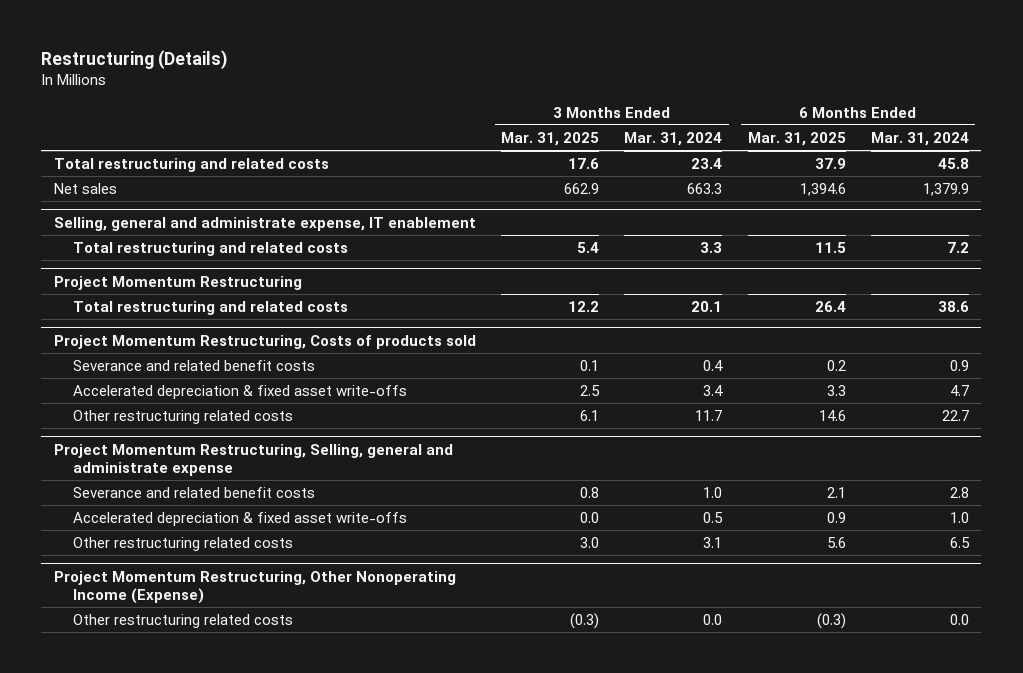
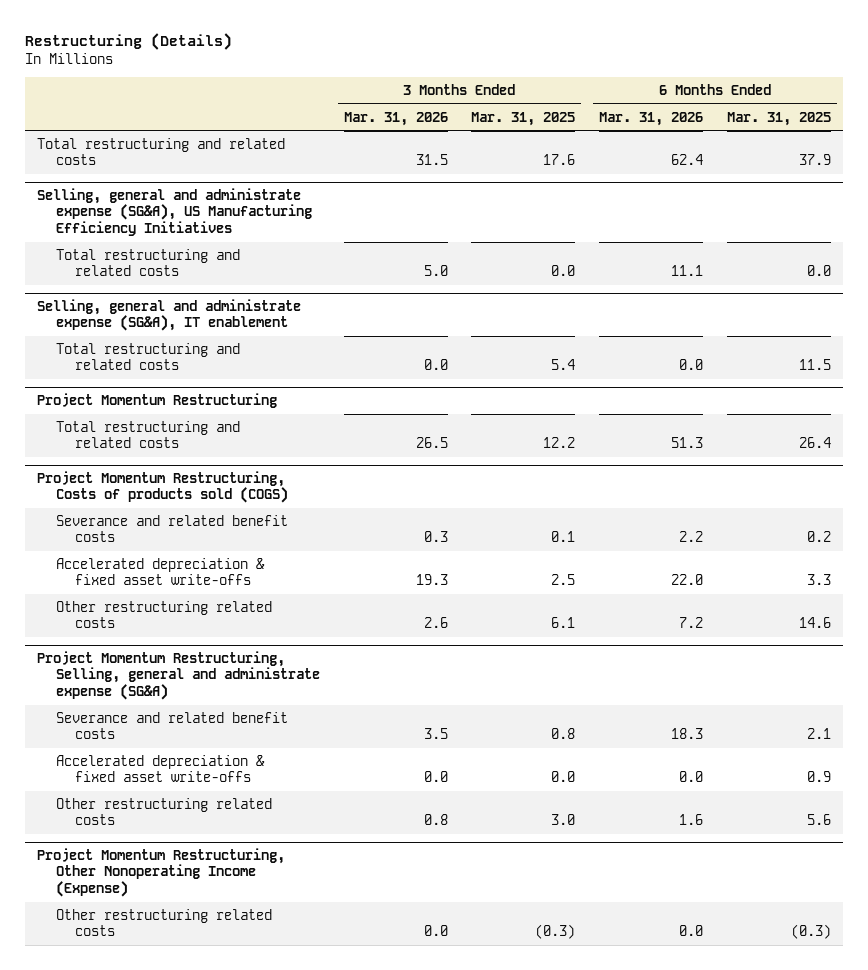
[624,131,723,146] Mar. 31, 2024 -> none
[870,131,969,146] Mar. 31, 2024 -> none
none -> [343,111,448,126] Mar. 31, 2026
none -> [598,111,703,126] Mar. 31, 2026
[53,182,117,194] Net sales -> none
none -> [37,188,312,236] Selling, general and administrate expense (SG&A), US Manufacturing Efficiency Initiatives
none -> [55,248,240,277] Total restructuring and related costs
[53,216,476,231] Selling, general and administrate expense, IT enablement -> [37,299,302,332] Selling, general and administrate expense (SG&A), IT enablement
[53,334,476,349] Project Momentum Restructuring, Costs of products sold -> [37,471,288,504] Project Momentum Restructuring, Costs of products sold (COGS)
[53,443,453,476] Project Momentum Restructuring, Selling, general and administrate expense -> [37,651,320,700] Project Momentum Restructuring, Selling, general and administrate expense (SG&A)

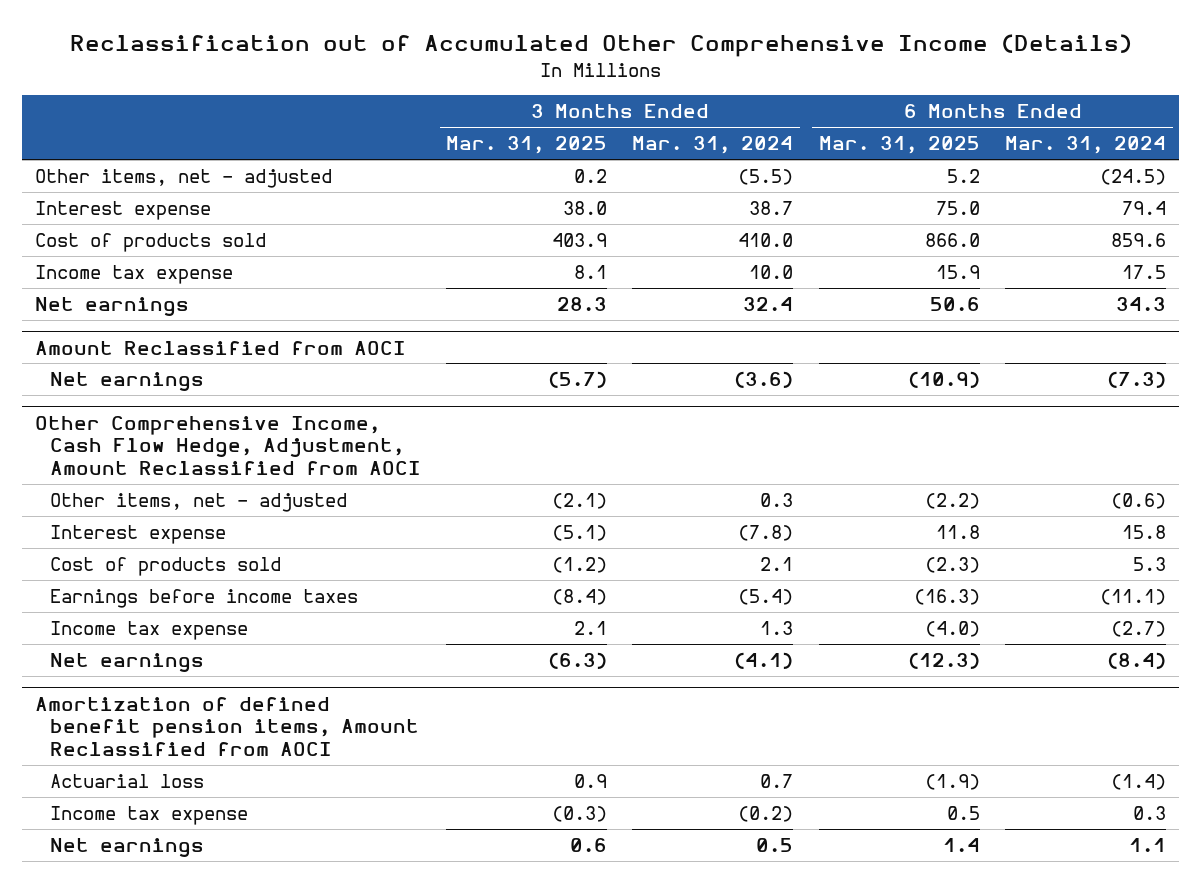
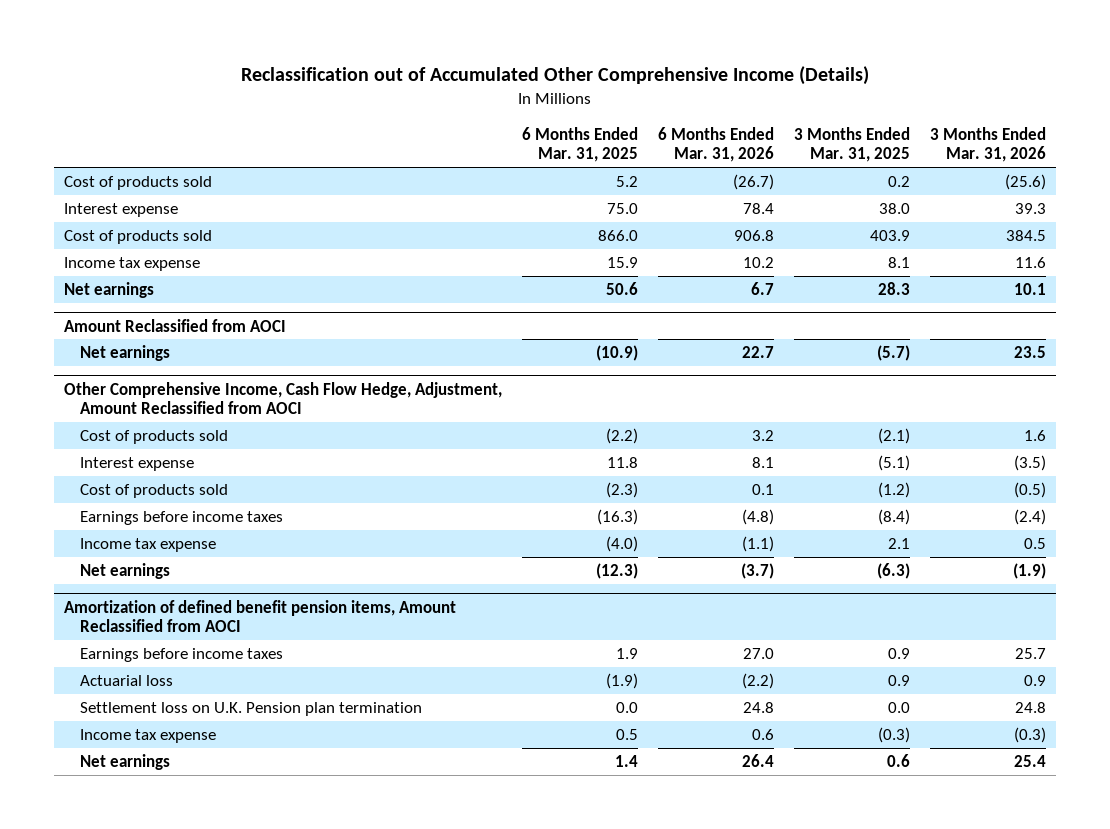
[632,136,794,155] Mar. 31, 2024 -> none
[1005,136,1167,155] Mar. 31, 2024 -> none
none -> [658,126,775,163] 6 Months Ended Mar. 31, 2026
none -> [930,126,1047,163] 3 Months Ended Mar. 31, 2026
[34,169,332,189] Other items, net - adjusted -> [64,175,213,190] Cost of products sold
[49,493,347,513] Other items, net - adjusted -> [79,429,228,444] Cost of products sold
none -> [79,647,283,662] Earnings before income taxes
none -> [79,701,422,716] Settlement loss on U.K. Pension plan termination

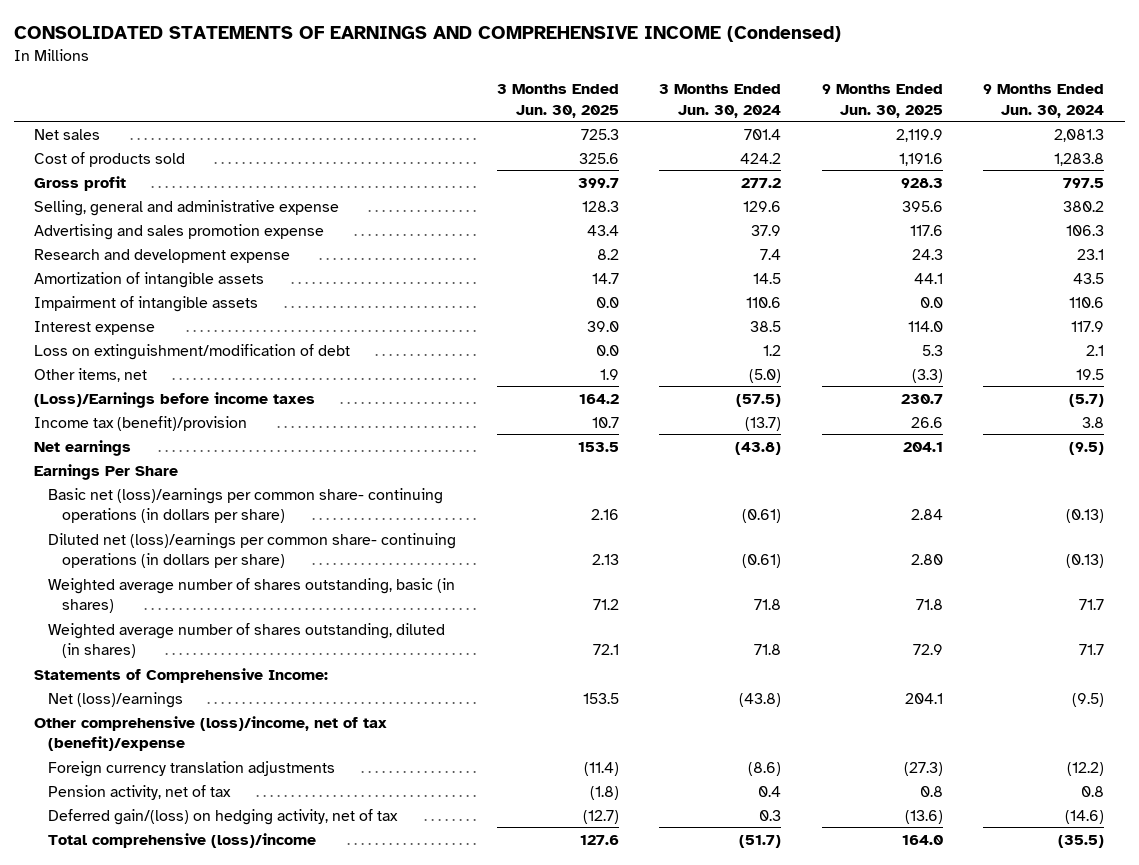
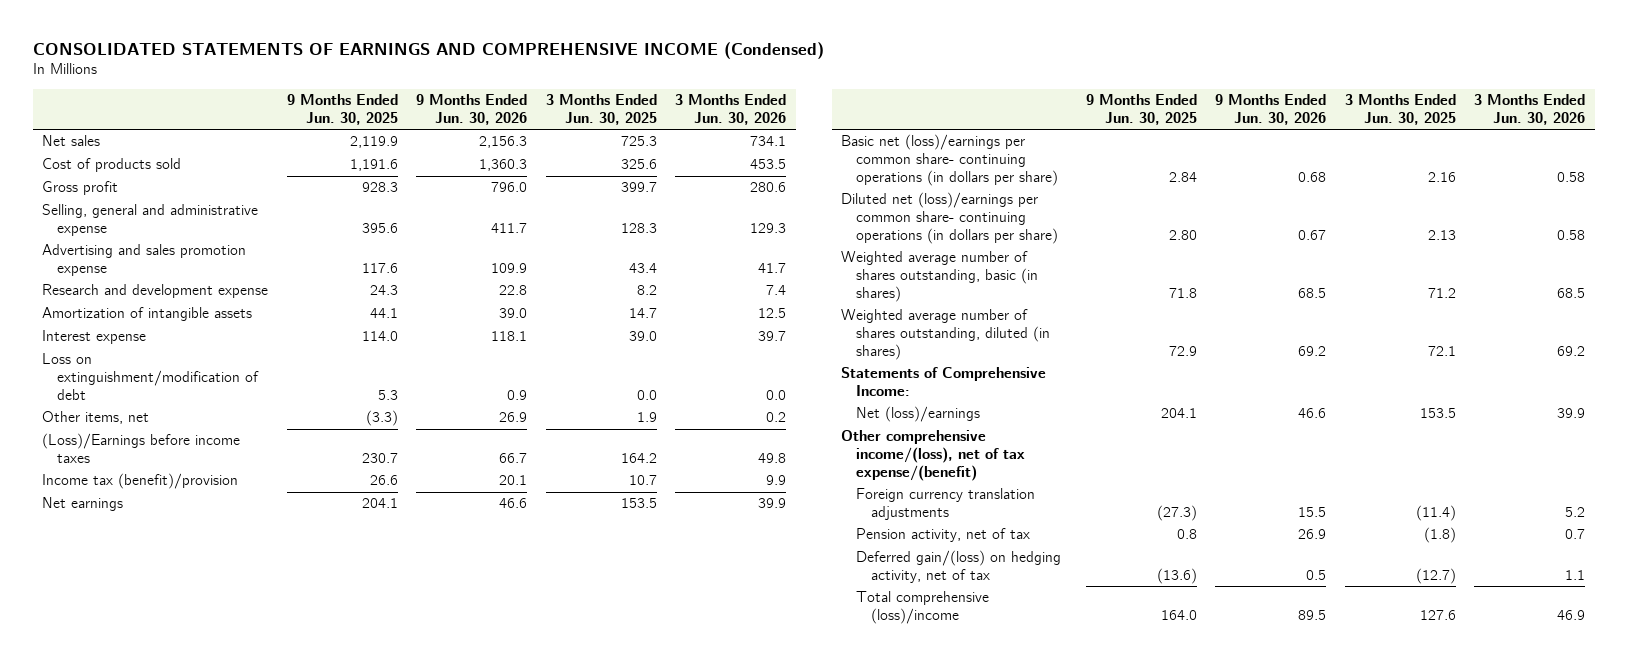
[659,84,782,118] 3 Months Ended Jun. 30, 2024 -> none
[983,84,1105,118] 9 Months Ended Jun. 30, 2024 -> none
none -> [416,94,528,125] 9 Months Ended Jun. 30, 2026
none -> [675,94,787,125] 3 Months Ended Jun. 30, 2026
[34,295,259,312] Impairment of intangible assets -> none
[34,463,179,480] Earnings Per Share -> none
[34,715,388,751] Other comprehensive (loss)/income, net of tax (benefit)/expense -> [840,430,1025,481] Other comprehensive income/(loss), net of tax expense/(benefit)

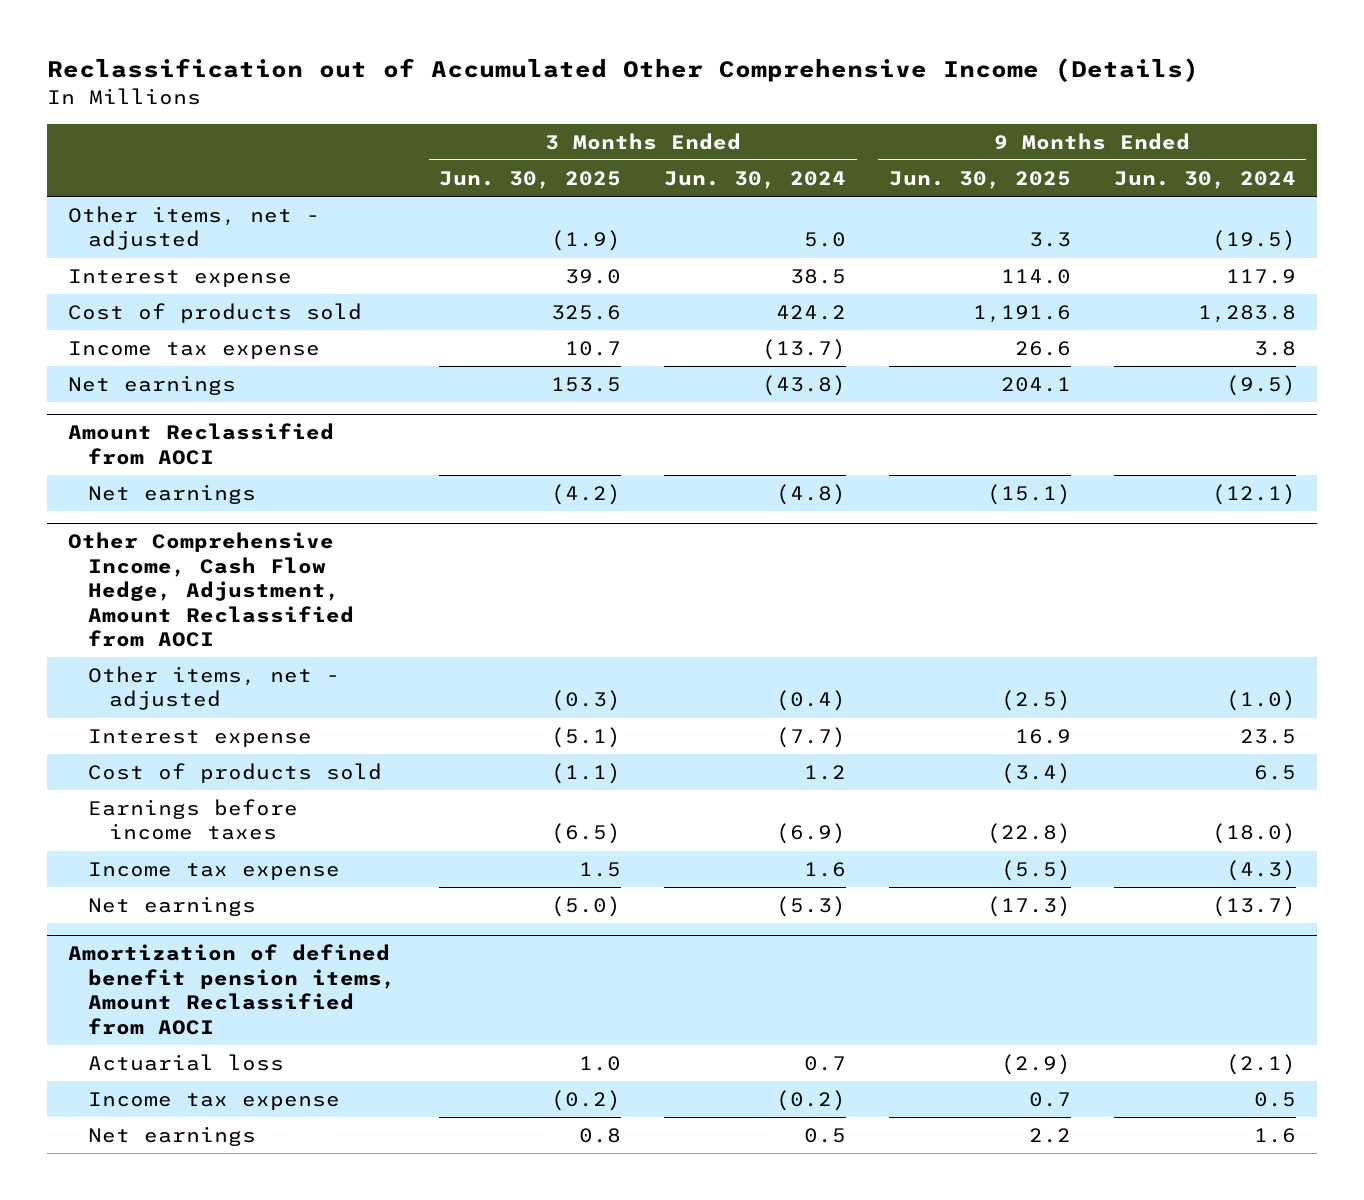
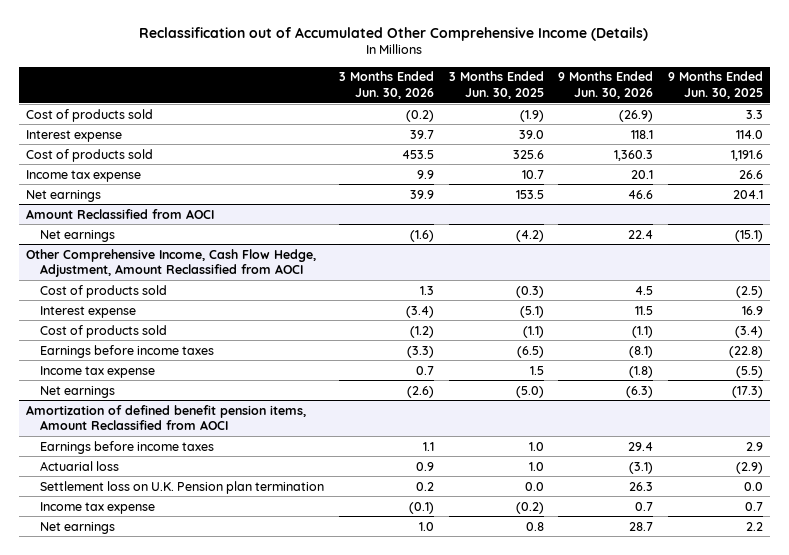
[664,170,847,189] Jun. 30, 2024 -> none
[1113,170,1296,189] Jun. 30, 2024 -> none
none -> [339,71,435,99] 3 Months Ended Jun. 30, 2026
none -> [558,71,654,99] 9 Months Ended Jun. 30, 2026
[67,206,320,251] Other items, net - adjusted -> [26,108,154,122] Cost of products sold
[88,666,341,711] Other items, net - adjusted -> [40,284,168,298] Cost of products sold
none -> [40,440,215,454] Earnings before income taxes
none -> [40,480,325,494] Settlement loss on U.K. Pension plan termination

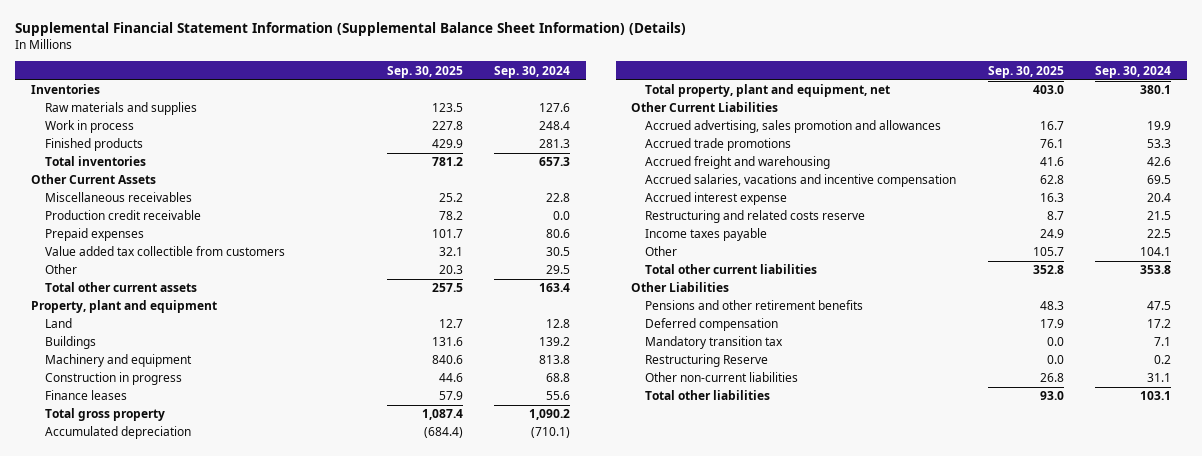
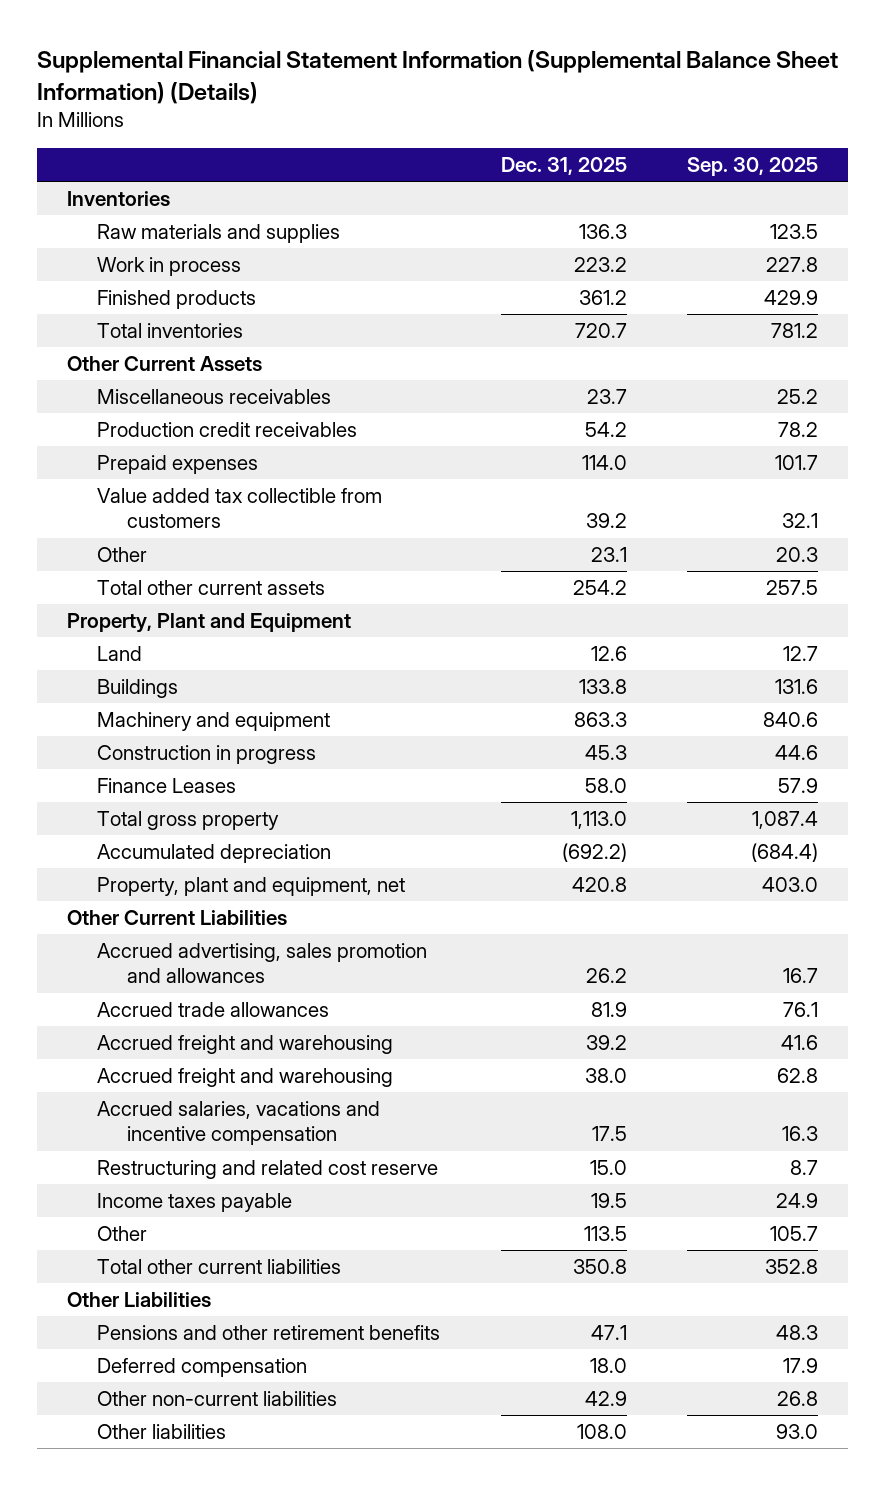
[494,65,571,78] Sep. 30, 2024 -> none
none -> [500,156,627,175] Dec. 31, 2025
[44,210,201,221] Production credit receivable -> [97,422,358,438] Production credit receivables
[30,300,217,314] Property, plant and equipment -> [66,613,351,634] Property, Plant and Equipment
[44,390,127,401] Finance leases -> [97,778,237,794] Finance Leases
[645,84,891,98] Total property, plant and equipment, net -> [97,877,406,897] Property, plant and equipment, net
[645,138,792,152] Accrued trade promotions -> [97,1002,330,1018] Accrued trade allowances
[645,192,788,206] Accrued interest expense -> none
none -> [97,1068,394,1088] Accrued freight and warehousing
[1039,175,1064,185] 62.8 -> [782,1126,819,1142] 16.3
[645,210,866,224] Restructuring and related costs reserve -> [97,1160,439,1180] Restructuring and related cost reserve
[645,336,784,350] Mandatory transition tax -> none
[645,354,769,368] Restructuring Reserve -> none
[645,390,771,401] Total other liabilities -> [97,1424,227,1440] Other liabilities

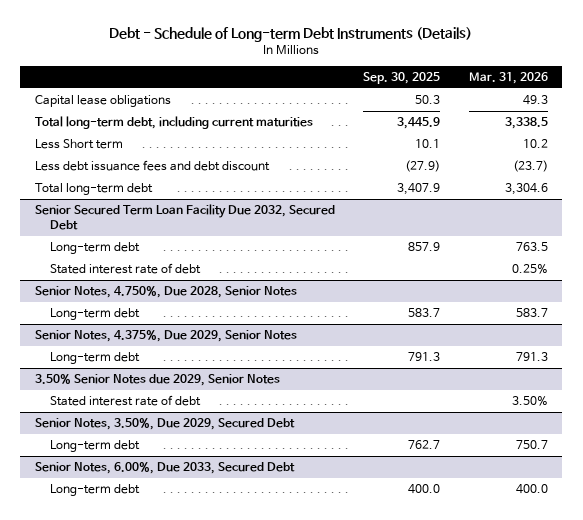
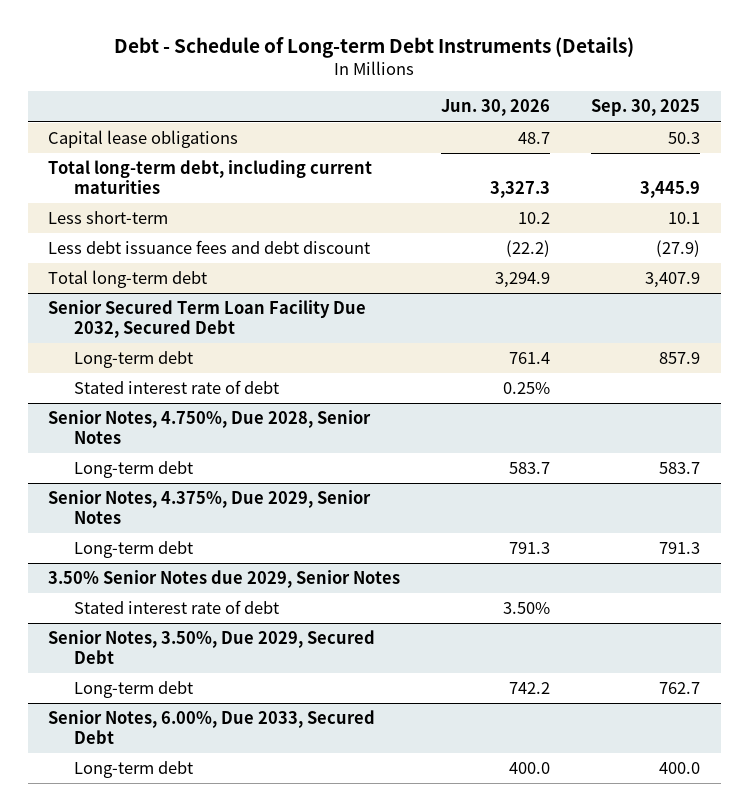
[469,71,549,84] Mar. 31, 2026 -> none
none -> [441,99,551,117] Jun. 30, 2026
[34,139,123,150] Less Short term -> [48,211,169,225] Less short-term

